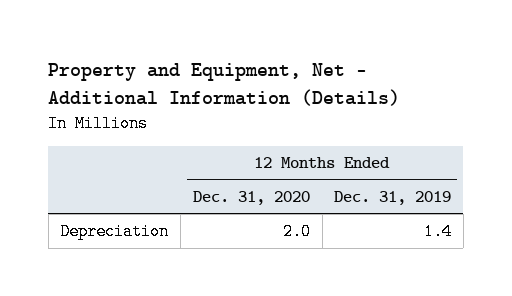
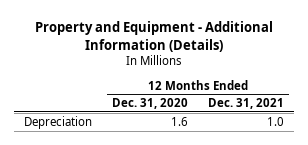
[48,62,401,106] Property and Equipment, Net - Additional Information (Details) -> [35,21,274,52] Property and Equipment - Additional Information (Details)
[334,190,452,205] Dec. 31, 2019 -> none
none -> [208,98,285,110] Dec. 31, 2021
[282,223,311,241] 2.0 -> [171,116,189,126] 1.6

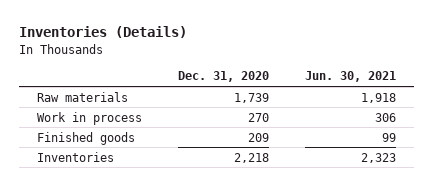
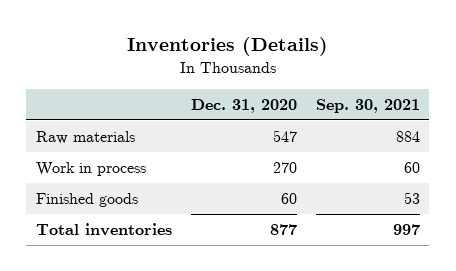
[304,71,396,83] Jun. 30, 2021 -> none
none -> [315,98,420,113] Sep. 30, 2021
[233,92,269,103] 1,739 -> [272,130,297,143] 547
[247,132,269,142] 209 -> [280,193,297,205] 60
[36,151,114,162] Inventories -> [35,223,172,237] Total inventories
[233,152,269,163] 2,218 -> [269,224,297,236] 877

